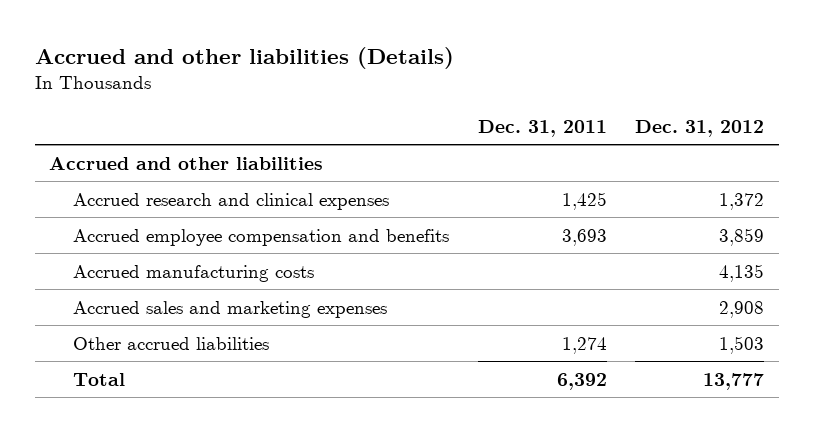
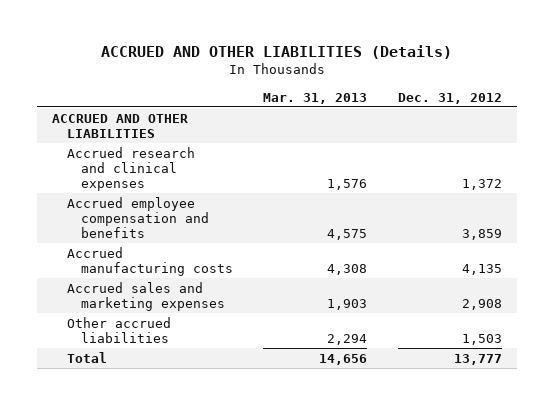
[34,46,454,69] Accrued and other liabilities (Details) -> [100,44,452,59] ACCRUED AND OTHER LIABILITIES (Details)
[477,119,607,137] Dec. 31, 2011 -> none
none -> [263,92,368,104] Mar. 31, 2013
[48,156,323,170] Accrued and other liabilities -> [51,113,188,138] ACCRUED AND OTHER LIABILITIES

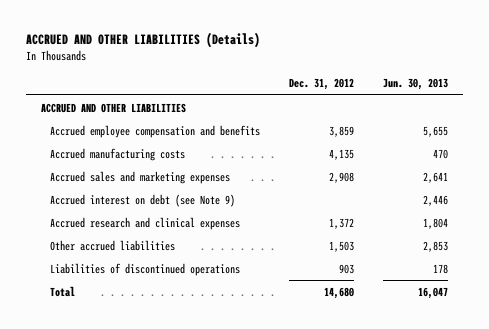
[263,92,368,104] Mar. 31, 2013 -> none
none -> [383,78,449,91] Jun. 30, 2013
none -> [49,193,235,207] Accrued interest on debt (see Note 9)
[66,146,195,191] Accrued research and clinical expenses -> [49,216,240,230] Accrued research and clinical expenses
none -> [49,262,240,276] Liabilities of discontinued operations
[453,353,502,365] 13,777 -> [324,286,355,299] 14,680

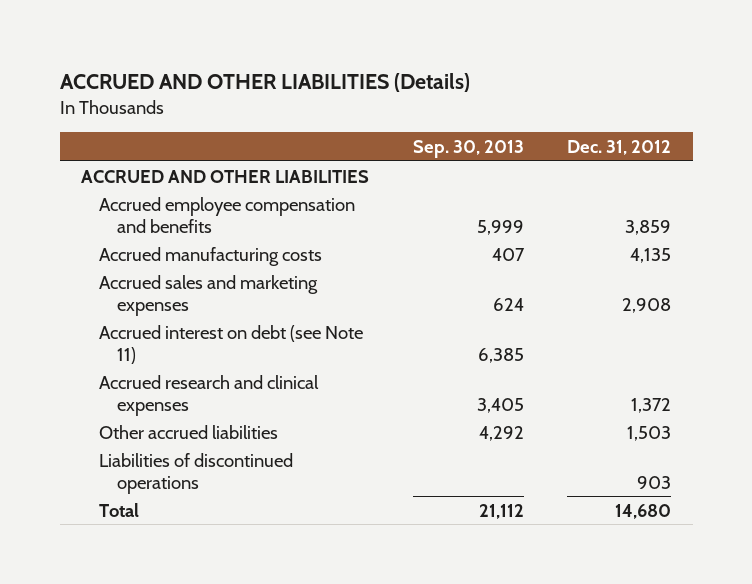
[383,78,449,91] Jun. 30, 2013 -> none
none -> [412,140,524,159] Sep. 30, 2013
[49,193,235,207] Accrued interest on debt (see Note 9) -> [99,324,364,364] Accrued interest on debt (see Note 11)

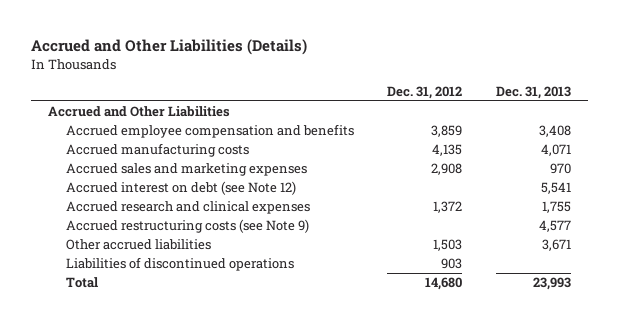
[59,72,470,92] ACCRUED AND OTHER LIABILITIES (Details) -> [31,39,308,56] Accrued and Other Liabilities (Details)
[412,140,524,159] Sep. 30, 2013 -> none
none -> [495,85,571,99] Dec. 31, 2013
[81,169,370,183] ACCRUED AND OTHER LIABILITIES -> [47,106,230,118] Accrued and Other Liabilities
[99,324,364,364] Accrued interest on debt (see Note 11) -> [65,181,296,196] Accrued interest on debt (see Note 12)
none -> [65,219,309,234] Accrued restructuring costs (see Note 9)

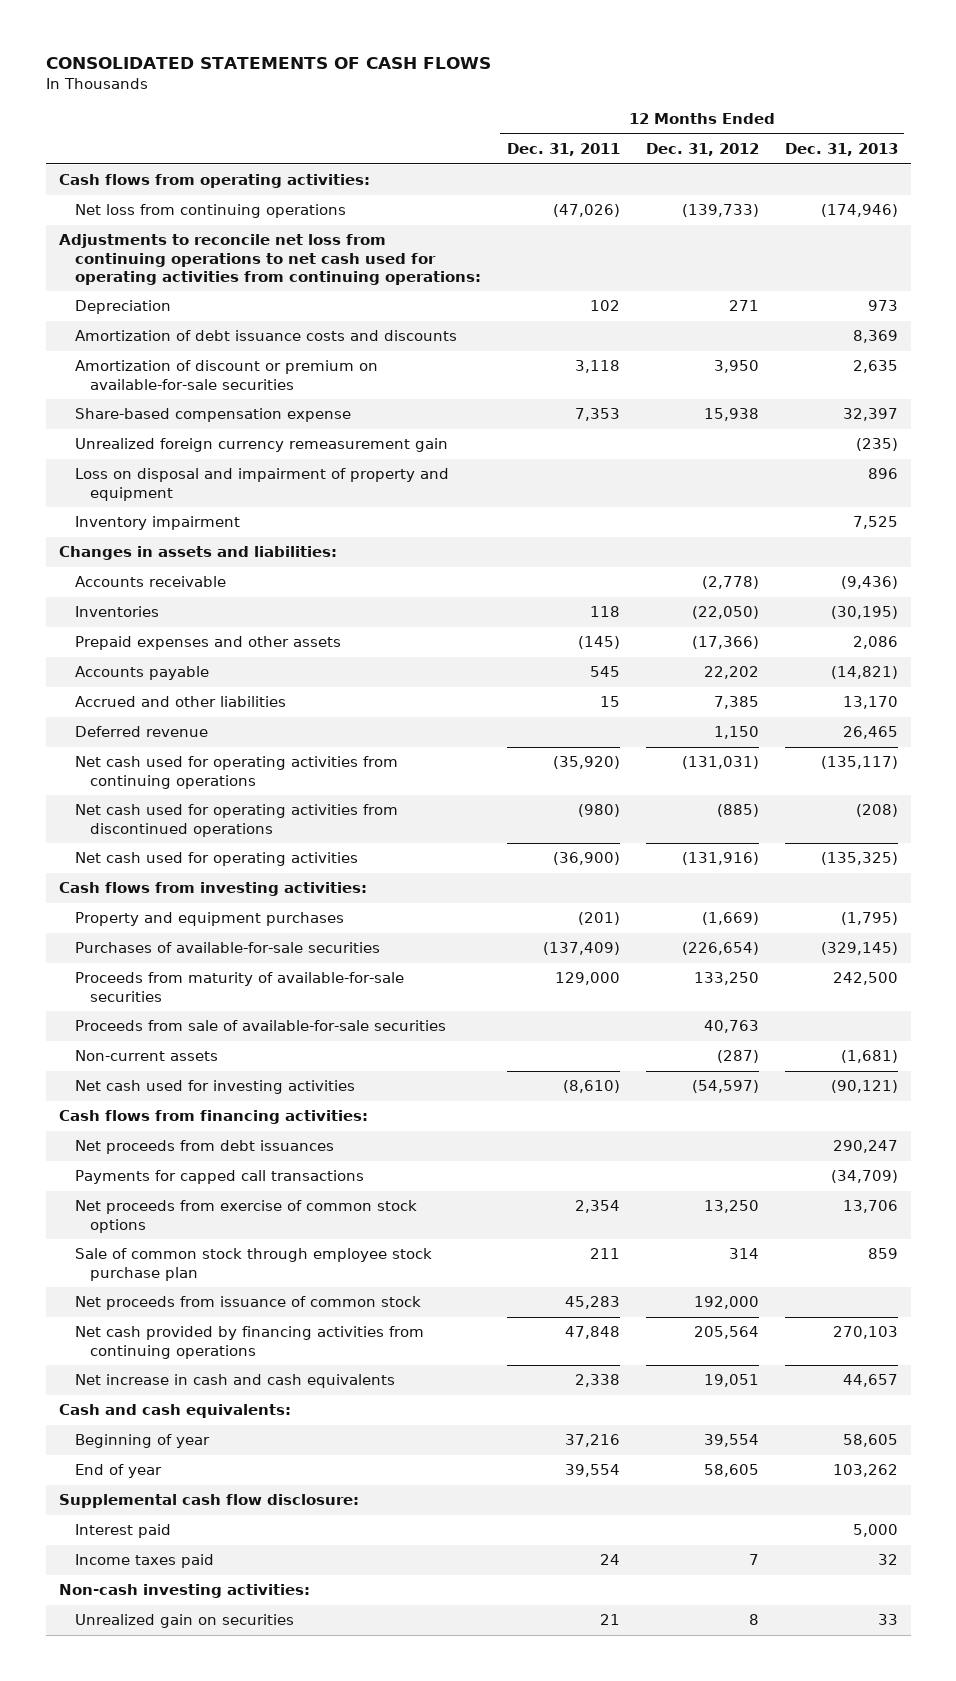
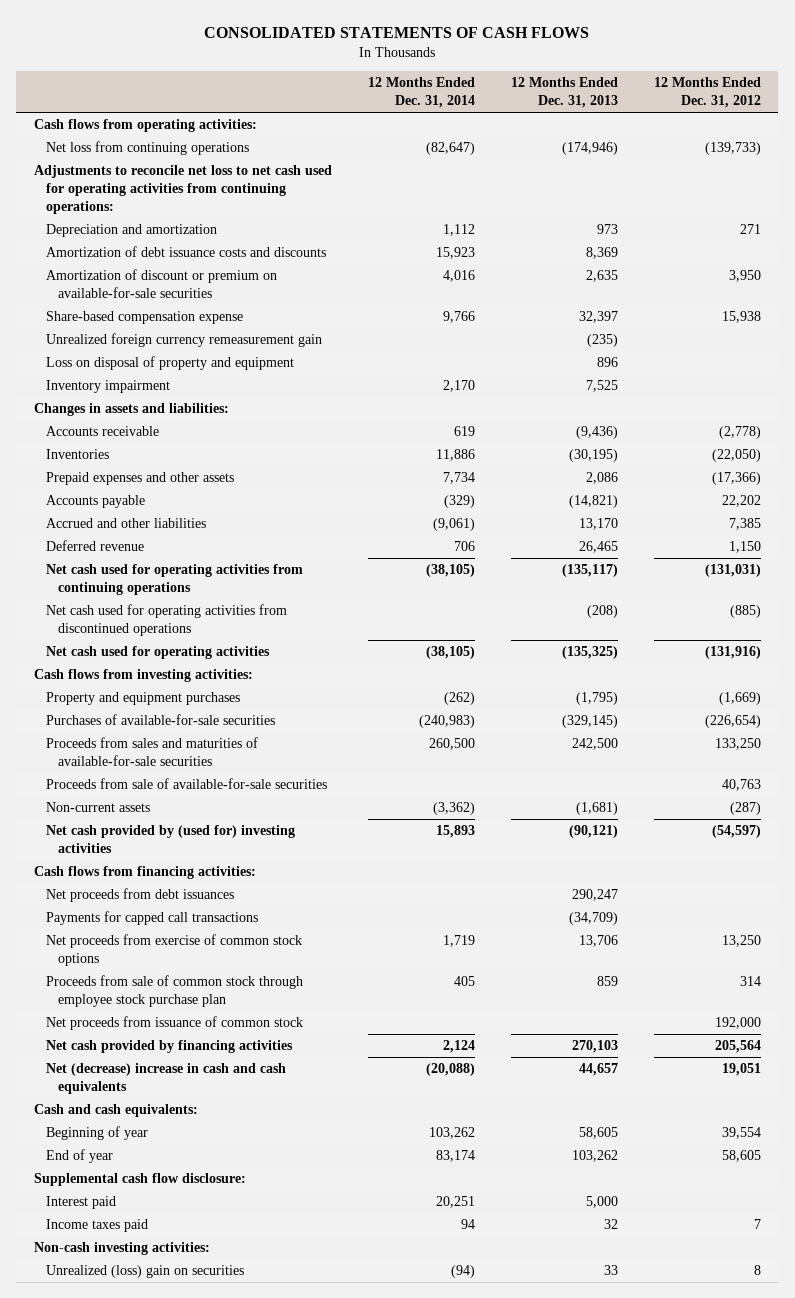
[506,143,620,157] Dec. 31, 2011 -> none
none -> [367,77,475,109] 12 Months Ended Dec. 31, 2014
[58,234,481,285] Adjustments to reconcile net loss from continuing operations to net cash used for operating activities from continuing operations: -> [34,165,333,215] Adjustments to reconcile net loss to net cash used for operating activities from continuing operations:
[74,300,171,315] Depreciation -> [46,224,218,238] Depreciation and amortization
[74,468,449,501] Loss on disposal and impairment of property and equipment -> [46,356,295,371] Loss on disposal of property and equipment
[74,972,404,1002] Proceeds from maturity of available-for-sale securities -> [46,737,259,767] Proceeds from sales and maturities of available-for-sale securities
[74,1080,355,1095] Net cash used for investing activities -> [46,825,296,854] Net cash provided by (used for) investing activities
[74,1248,432,1281] Sale of common stock through employee stock purchase plan -> [46,975,304,1008] Proceeds from sale of common stock through employee stock purchase plan
[74,1326,424,1359] Net cash provided by financing activities from continuing operations -> [46,1040,294,1054] Net cash provided by financing activities
[74,1374,395,1389] Net increase in cash and cash equivalents -> [46,1063,287,1095] Net (decrease) increase in cash and cash equivalents
[74,1614,294,1629] Unrealized gain on securities -> [46,1265,245,1279] Unrealized (loss) gain on securities

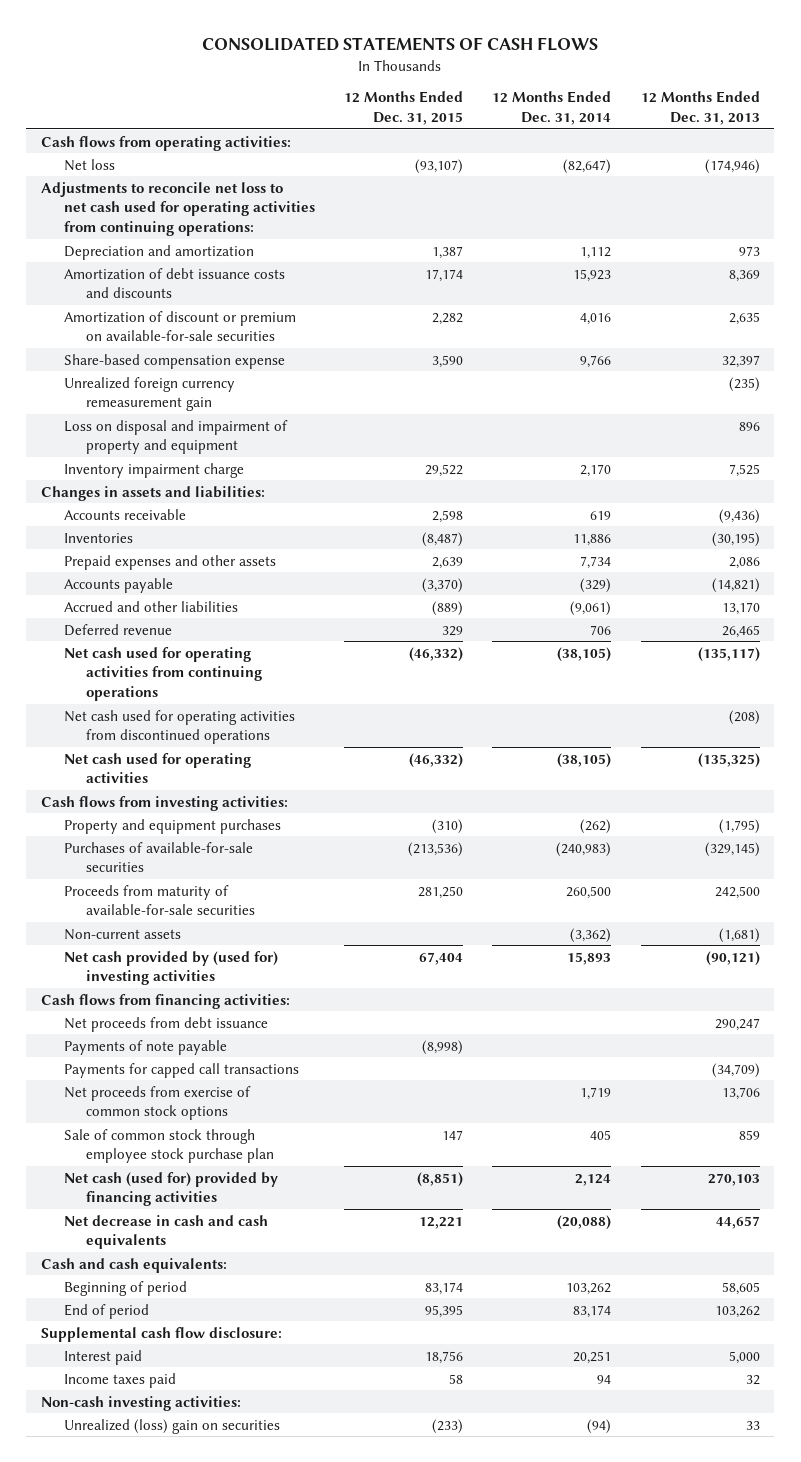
[653,77,761,109] 12 Months Ended Dec. 31, 2012 -> none
none -> [343,91,463,126] 12 Months Ended Dec. 31, 2015
[46,141,250,156] Net loss from continuing operations -> [63,158,115,171] Net loss
[46,356,295,371] Loss on disposal of property and equipment -> [63,419,288,455] Loss on disposal and impairment of property and equipment
[46,380,171,394] Inventory impairment -> [63,462,244,478] Inventory impairment charge
[46,778,328,790] Proceeds from sale of available-for-sale securities -> none
[46,737,259,767] Proceeds from sales and maturities of available-for-sale securities -> [63,884,256,916] Proceeds from maturity of available-for-sale securities
[46,888,235,903] Net proceeds from debt issuances -> [63,1016,268,1032] Net proceeds from debt issuance
none -> [63,1039,227,1055] Payments of note payable
[46,1016,304,1031] Net proceeds from issuance of common stock -> none
[46,975,304,1008] Proceeds from sale of common stock through employee stock purchase plan -> [63,1128,275,1164] Sale of common stock through employee stock purchase plan
[46,1040,294,1054] Net cash provided by financing activities -> [63,1171,278,1207] Net cash (used for) provided by financing activities
[46,1063,287,1095] Net (decrease) increase in cash and cash equivalents -> [63,1214,268,1250] Net decrease in cash and cash equivalents
[46,1126,149,1141] Beginning of year -> [63,1280,187,1296] Beginning of period
[46,1149,114,1164] End of year -> [63,1303,149,1319] End of period

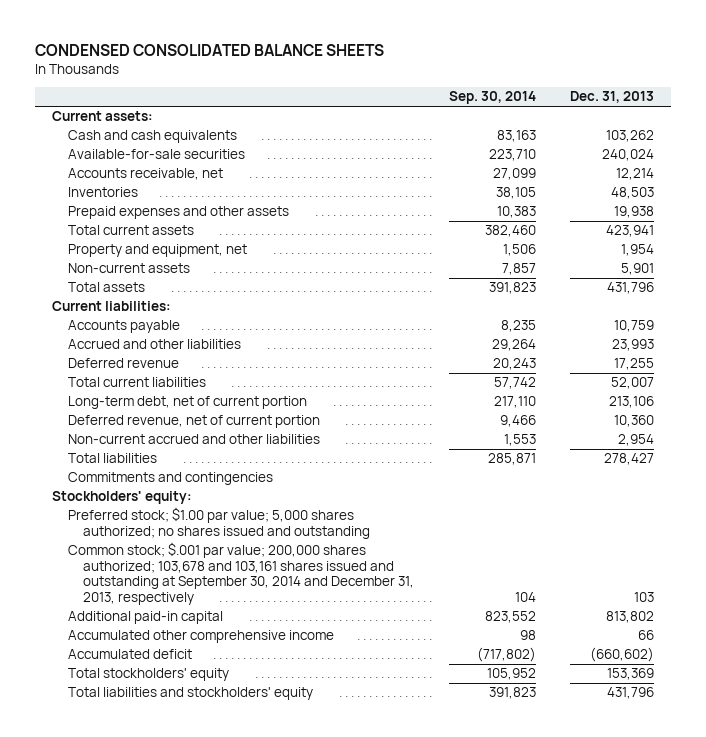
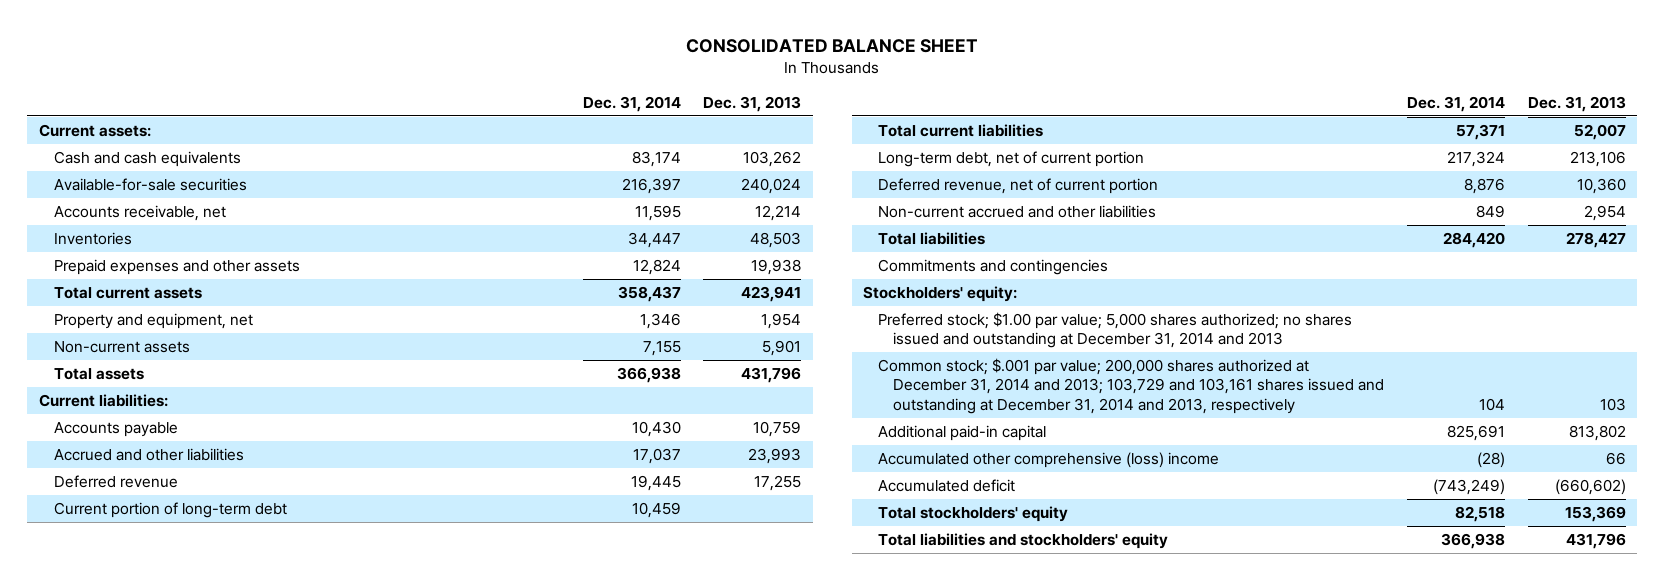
[34,43,384,56] CONDENSED CONSOLIDATED BALANCE SHEETS -> [686,38,979,53] CONSOLIDATED BALANCE SHEET
[448,91,536,105] Sep. 30, 2014 -> none
none -> [582,95,681,112] Dec. 31, 2014
none -> [53,502,287,519] Current portion of long-term debt
[67,507,371,539] Preferred stock; $1.00 par value; 5,000 shares authorized; no shares issued and outstanding -> [878,312,1353,349] Preferred stock; $1.00 par value; 5,000 shares authorized; no shares issued and outstanding at December 31, 2014 and 2013
[67,542,415,605] Common stock; $.001 par value; 200,000 shares authorized; 103,678 and 103,161 shares issued and outstanding at September 30, 2014 and December 31, 2013, respectively -> [878,358,1385,414] Common stock; $.001 par value; 200,000 shares authorized at December 31, 2014 and 2013; 103,729 and 103,161 shares issued and outstanding at December 31, 2014 and 2013, respectively
[67,630,334,644] Accumulated other comprehensive income -> [878,452,1220,469] Accumulated other comprehensive (loss) income

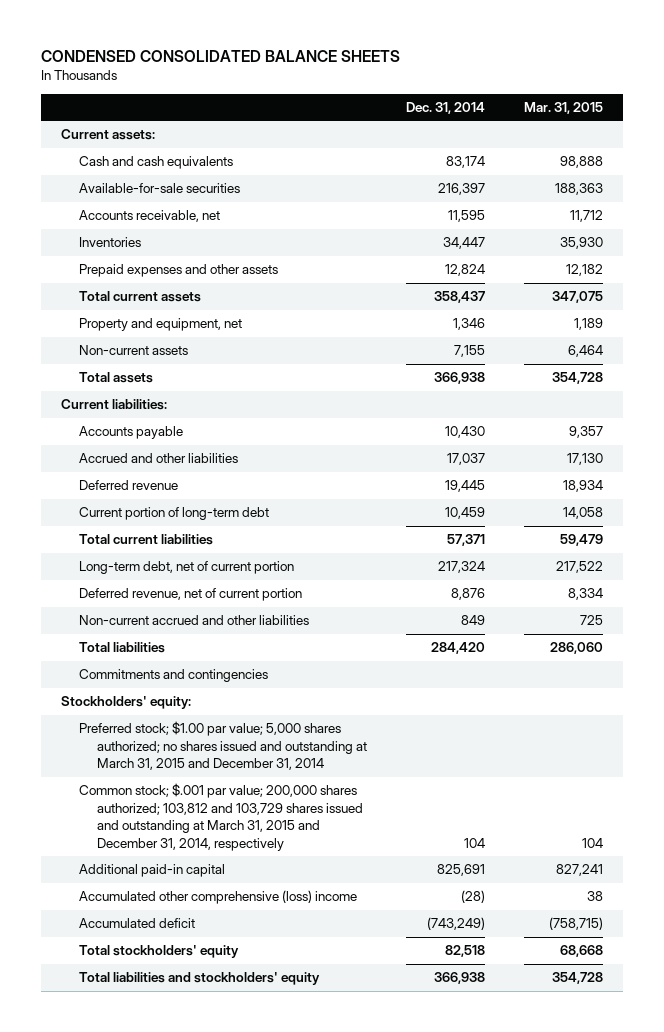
[686,38,979,53] CONSOLIDATED BALANCE SHEET -> [41,49,401,62] CONDENSED CONSOLIDATED BALANCE SHEETS
[703,95,802,112] Dec. 31, 2013 -> none
none -> [524,101,604,114] Mar. 31, 2015
[878,312,1353,349] Preferred stock; $1.00 par value; 5,000 shares authorized; no shares issued and outstanding at December 31, 2014 and 2013 -> [78,721,367,771] Preferred stock; $1.00 par value; 5,000 shares authorized; no shares issued and outstanding at March 31, 2015 and December 31, 2014
[878,358,1385,414] Common stock; $.001 par value; 200,000 shares authorized at December 31, 2014 and 2013; 103,729 and 103,161 shares issued and outstanding at December 31, 2014 and 2013, respectively -> [78,783,363,851] Common stock; $.001 par value; 200,000 shares authorized; 103,812 and 103,729 shares issued and outstanding at March 31, 2015 and December 31, 2014, respectively

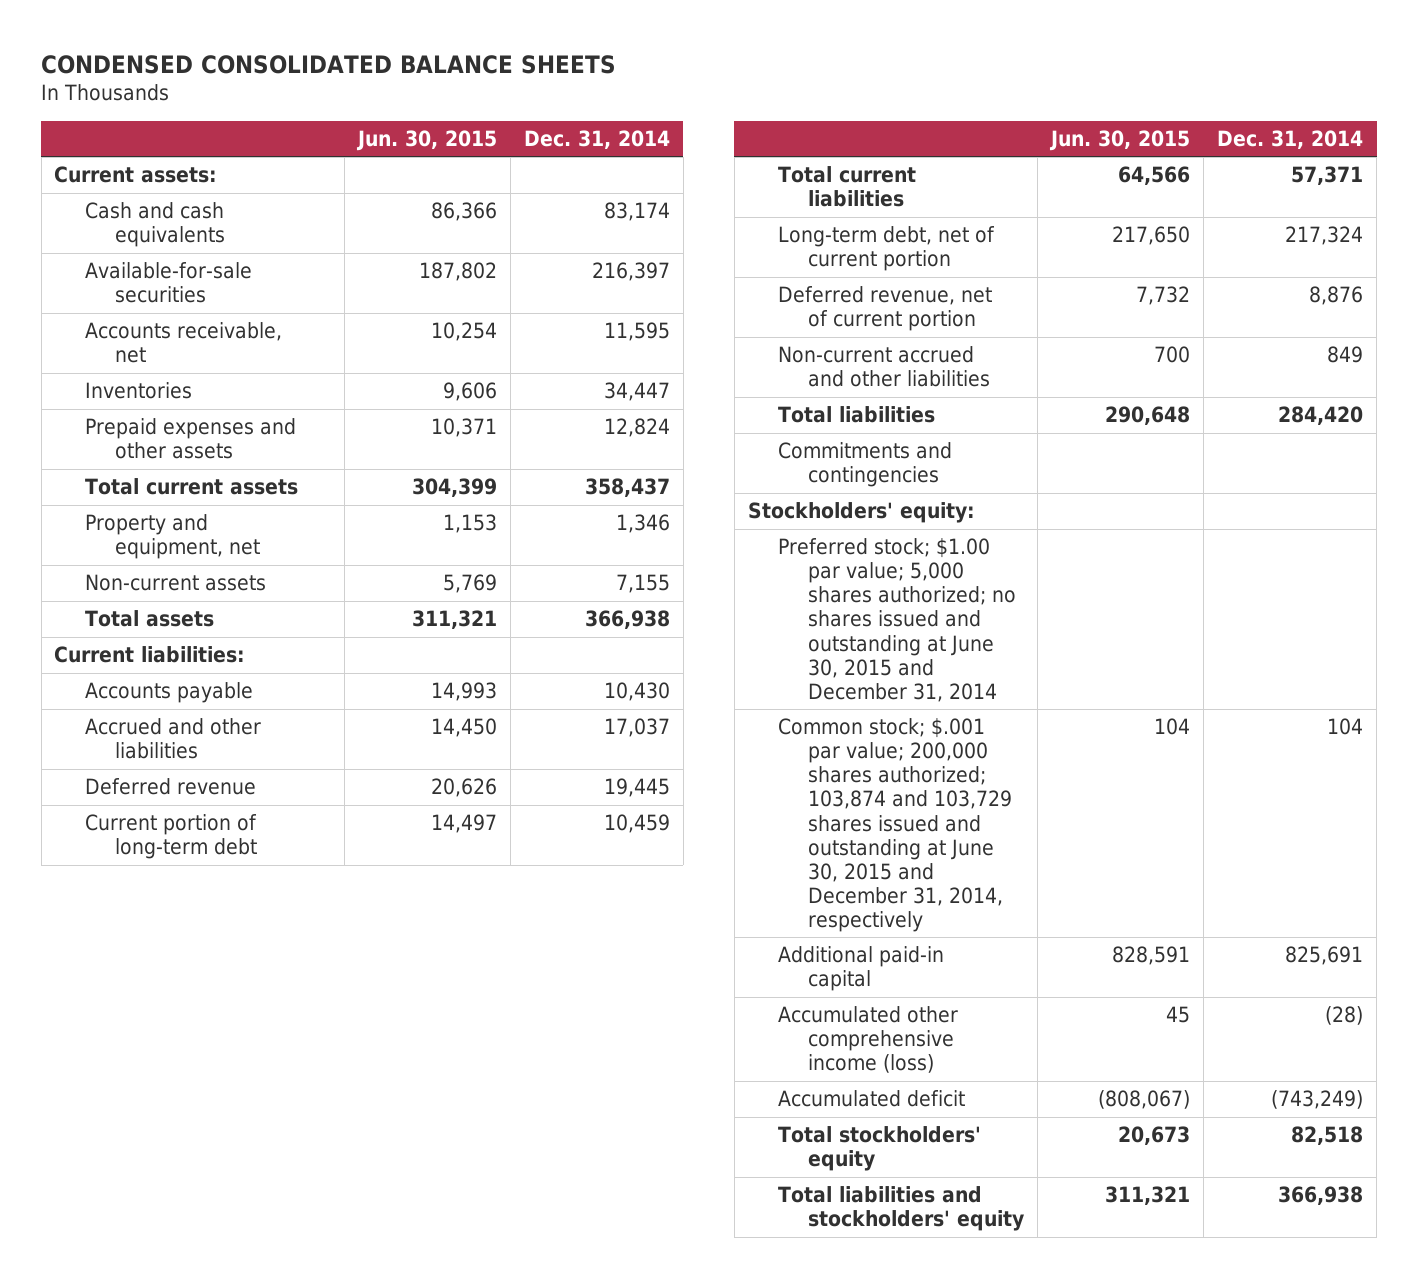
[524,101,604,114] Mar. 31, 2015 -> none
none -> [355,130,497,152] Jun. 30, 2015
[78,721,367,771] Preferred stock; $1.00 par value; 5,000 shares authorized; no shares issued and outstanding at March 31, 2015 and December 31, 2014 -> [778,538,1017,702] Preferred stock; $1.00 par value; 5,000 shares authorized; no shares issued and outstanding at June 30, 2015 and December 31, 2014
[78,783,363,851] Common stock; $.001 par value; 200,000 shares authorized; 103,812 and 103,729 shares issued and outstanding at March 31, 2015 and December 31, 2014, respectively -> [778,718,1013,932] Common stock; $.001 par value; 200,000 shares authorized; 103,874 and 103,729 shares issued and outstanding at June 30, 2015 and December 31, 2014, respectively
[78,890,357,905] Accumulated other comprehensive (loss) income -> [778,1006,959,1074] Accumulated other comprehensive income (loss)

